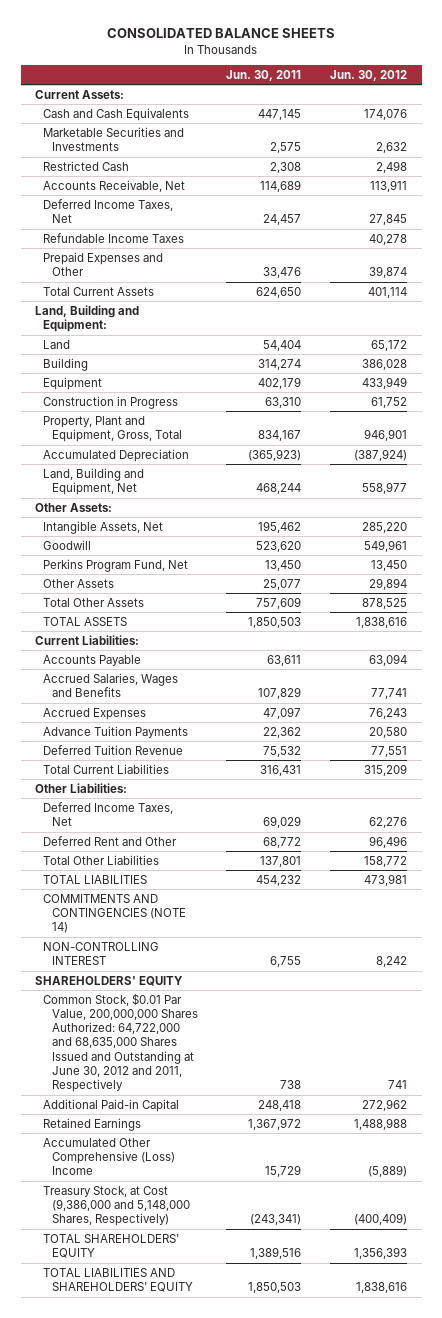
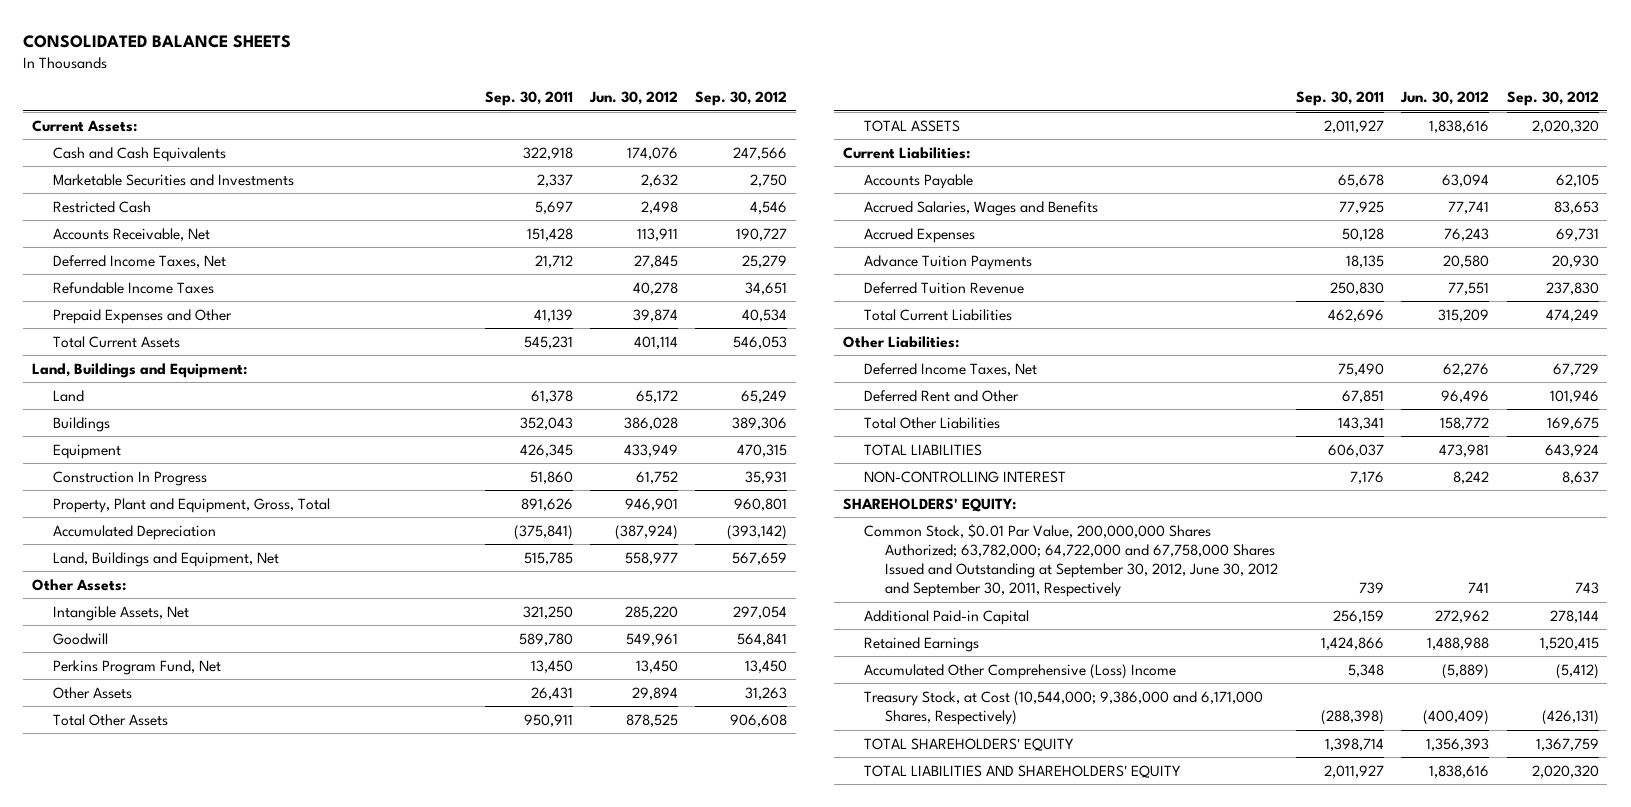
[226,69,302,81] Jun. 30, 2011 -> none
none -> [484,90,573,106] Sep. 30, 2011
none -> [695,90,788,106] Sep. 30, 2012
[35,304,140,333] Land, Building and Equipment: -> [31,362,247,378] Land, Buildings and Equipment:
[43,357,89,371] Building -> [53,416,111,432] Buildings
[43,395,179,409] Construction in Progress -> [53,470,208,486] Construction In Progress
[43,467,145,496] Land, Building and Equipment, Net -> [53,551,280,567] Land, Buildings and Equipment, Net
[43,893,186,934] COMMITMENTS AND CONTINGENCIES (NOTE 14) -> none
[35,975,184,986] SHAREHOLDERS' EQUITY -> [843,497,1017,512] SHAREHOLDERS' EQUITY:
[43,992,198,1093] Common Stock, $0.01 Par Value, 200,000,000 Shares Authorized: 64,722,000 and 68,635,000 Shares Issued and Outstanding at June 30, 2012 and 2011, Respectively -> [864,523,1279,598] Common Stock, $0.01 Par Value, 200,000,000 Shares Authorized; 63,782,000; 64,722,000 and 67,758,000 Shares Issued and Outstanding at September 30, 2012, June 30, 2012 and September 30, 2011, Respectively
[43,1185,190,1227] Treasury Stock, at Cost (9,386,000 and 5,148,000 Shares, Respectively) -> [864,690,1264,726] Treasury Stock, at Cost (10,544,000; 9,386,000 and 6,171,000 Shares, Respectively)

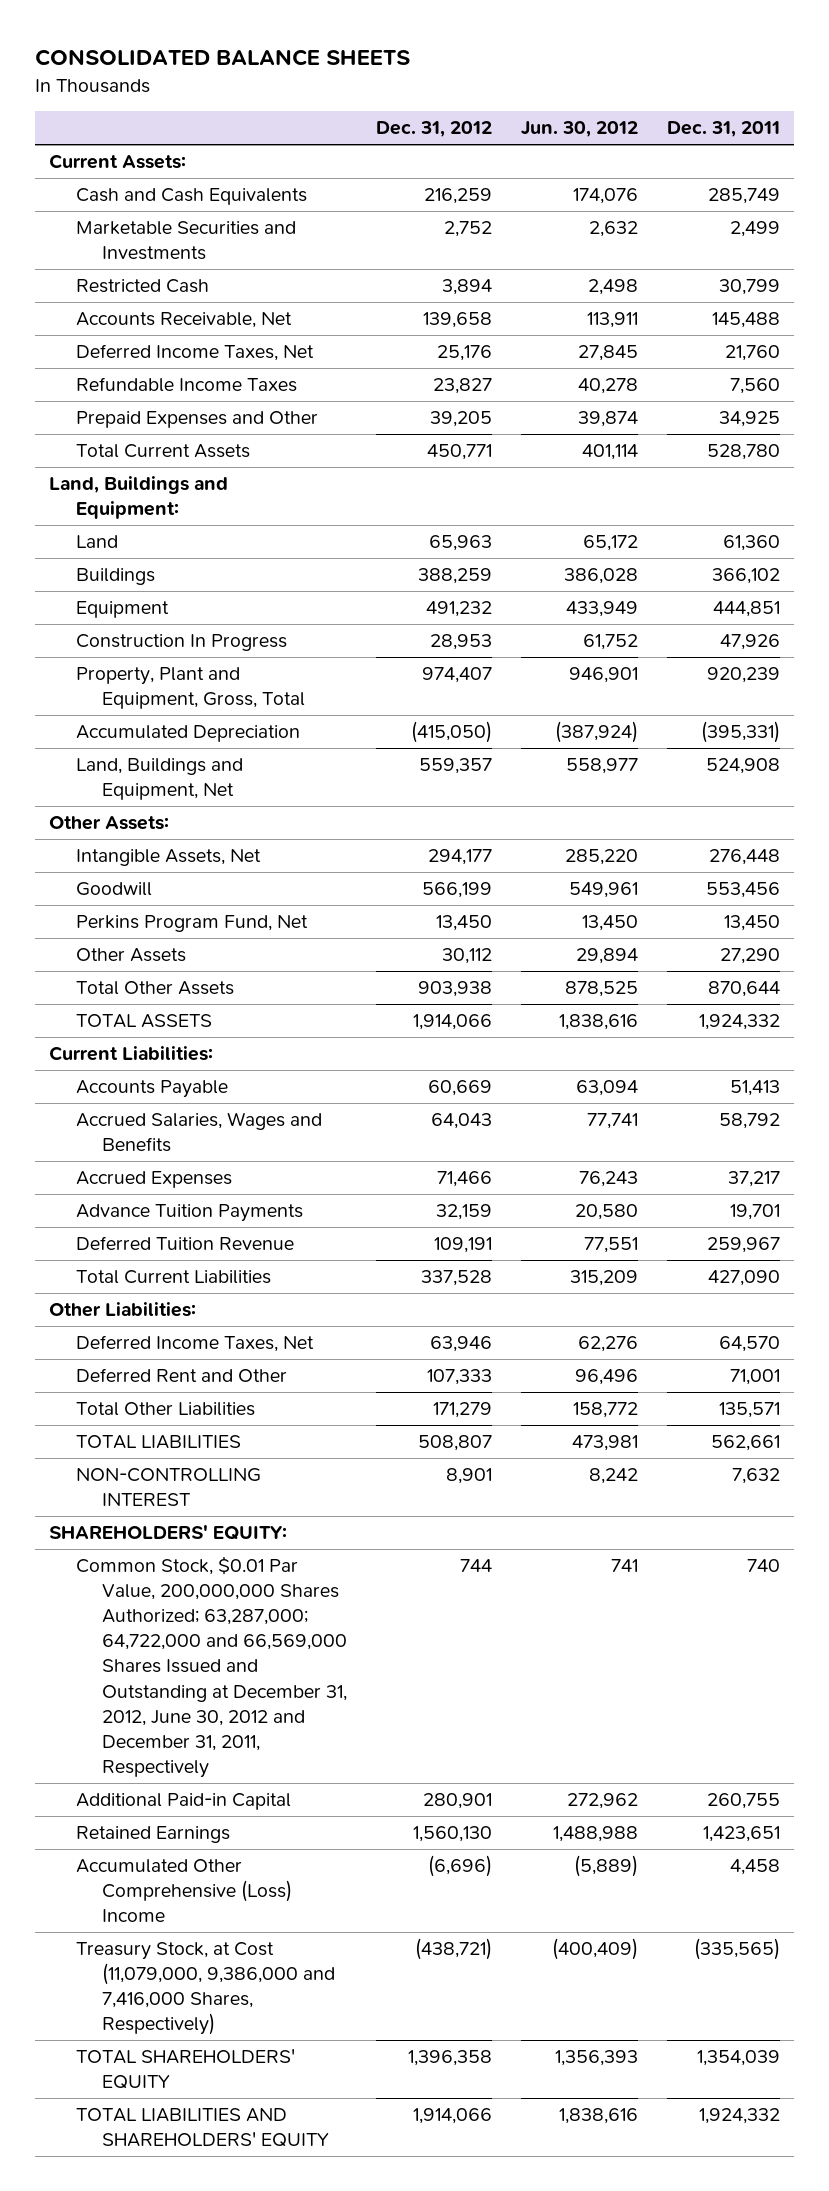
[484,90,573,106] Sep. 30, 2011 -> none
[695,90,788,106] Sep. 30, 2012 -> none
none -> [376,121,493,138] Dec. 31, 2012
none -> [666,121,780,138] Dec. 31, 2011
[864,523,1279,598] Common Stock, $0.01 Par Value, 200,000,000 Shares Authorized; 63,782,000; 64,722,000 and 67,758,000 Shares Issued and Outstanding at September 30, 2012, June 30, 2012 and September 30, 2011, Respectively -> [75,1556,348,1778] Common Stock, $0.01 Par Value, 200,000,000 Shares Authorized; 63,287,000; 64,722,000 and 66,569,000 Shares Issued and Outstanding at December 31, 2012, June 30, 2012 and December 31, 2011, Respectively
[864,690,1264,726] Treasury Stock, at Cost (10,544,000; 9,386,000 and 6,171,000 Shares, Respectively) -> [75,1942,336,2036] Treasury Stock, at Cost (11,079,000, 9,386,000 and 7,416,000 Shares, Respectively)

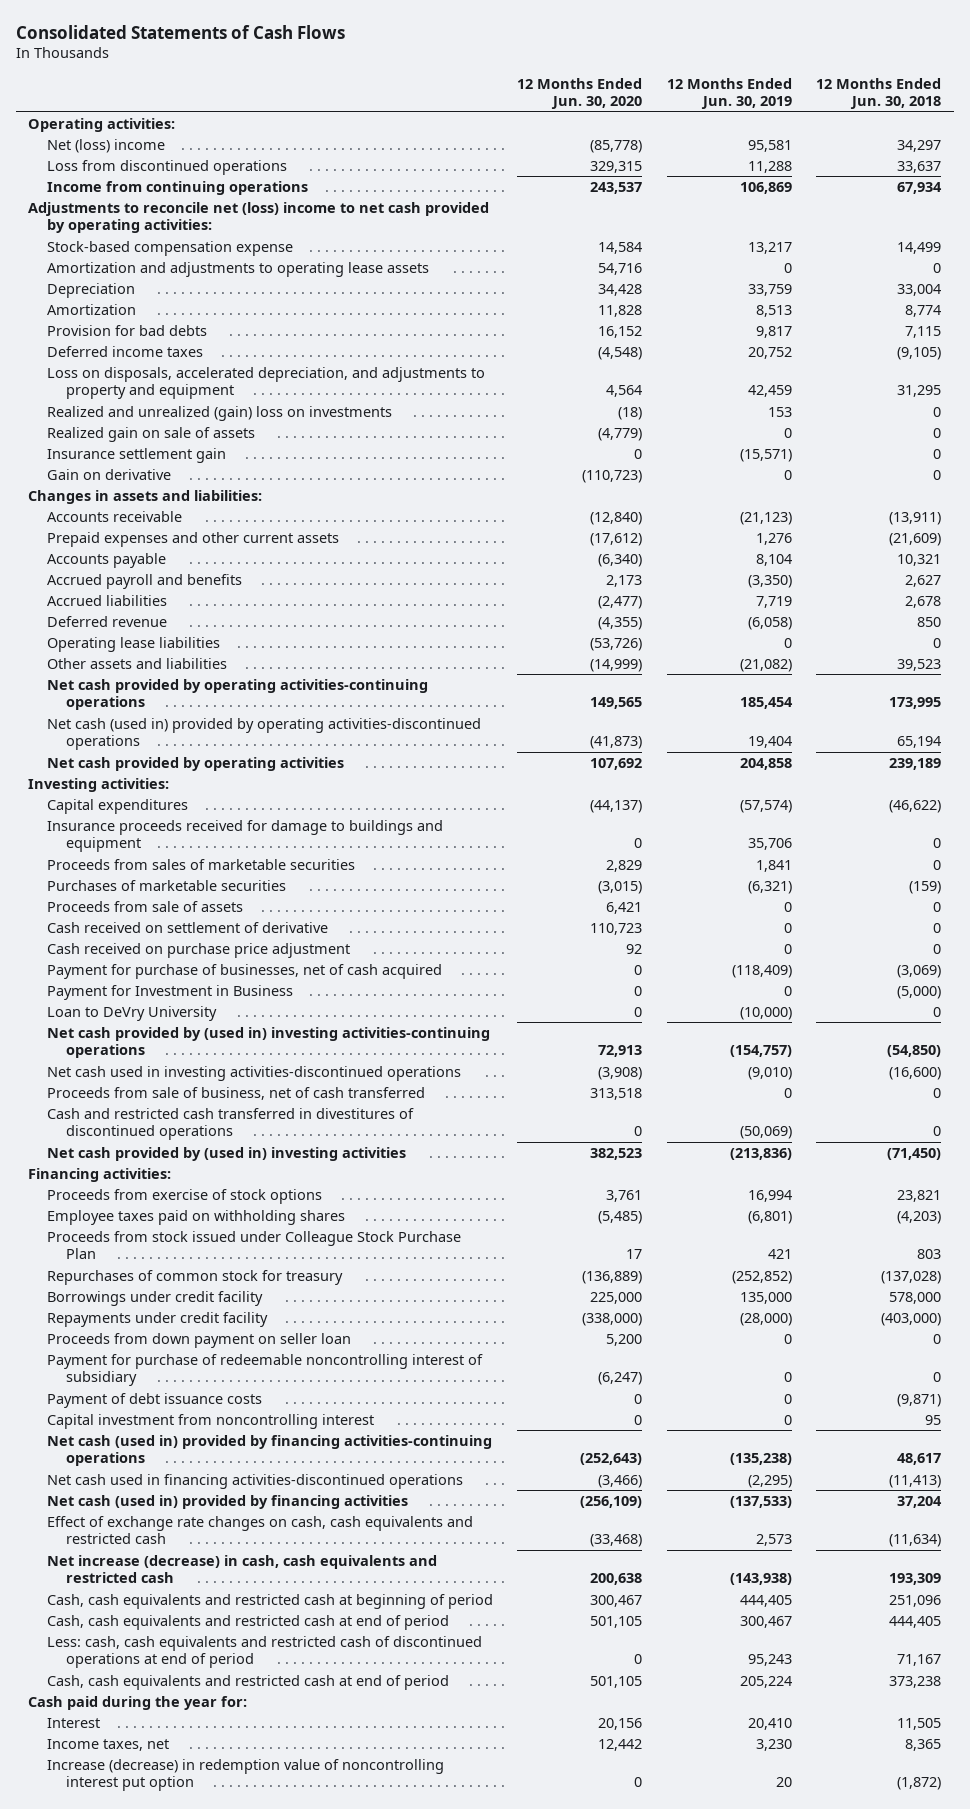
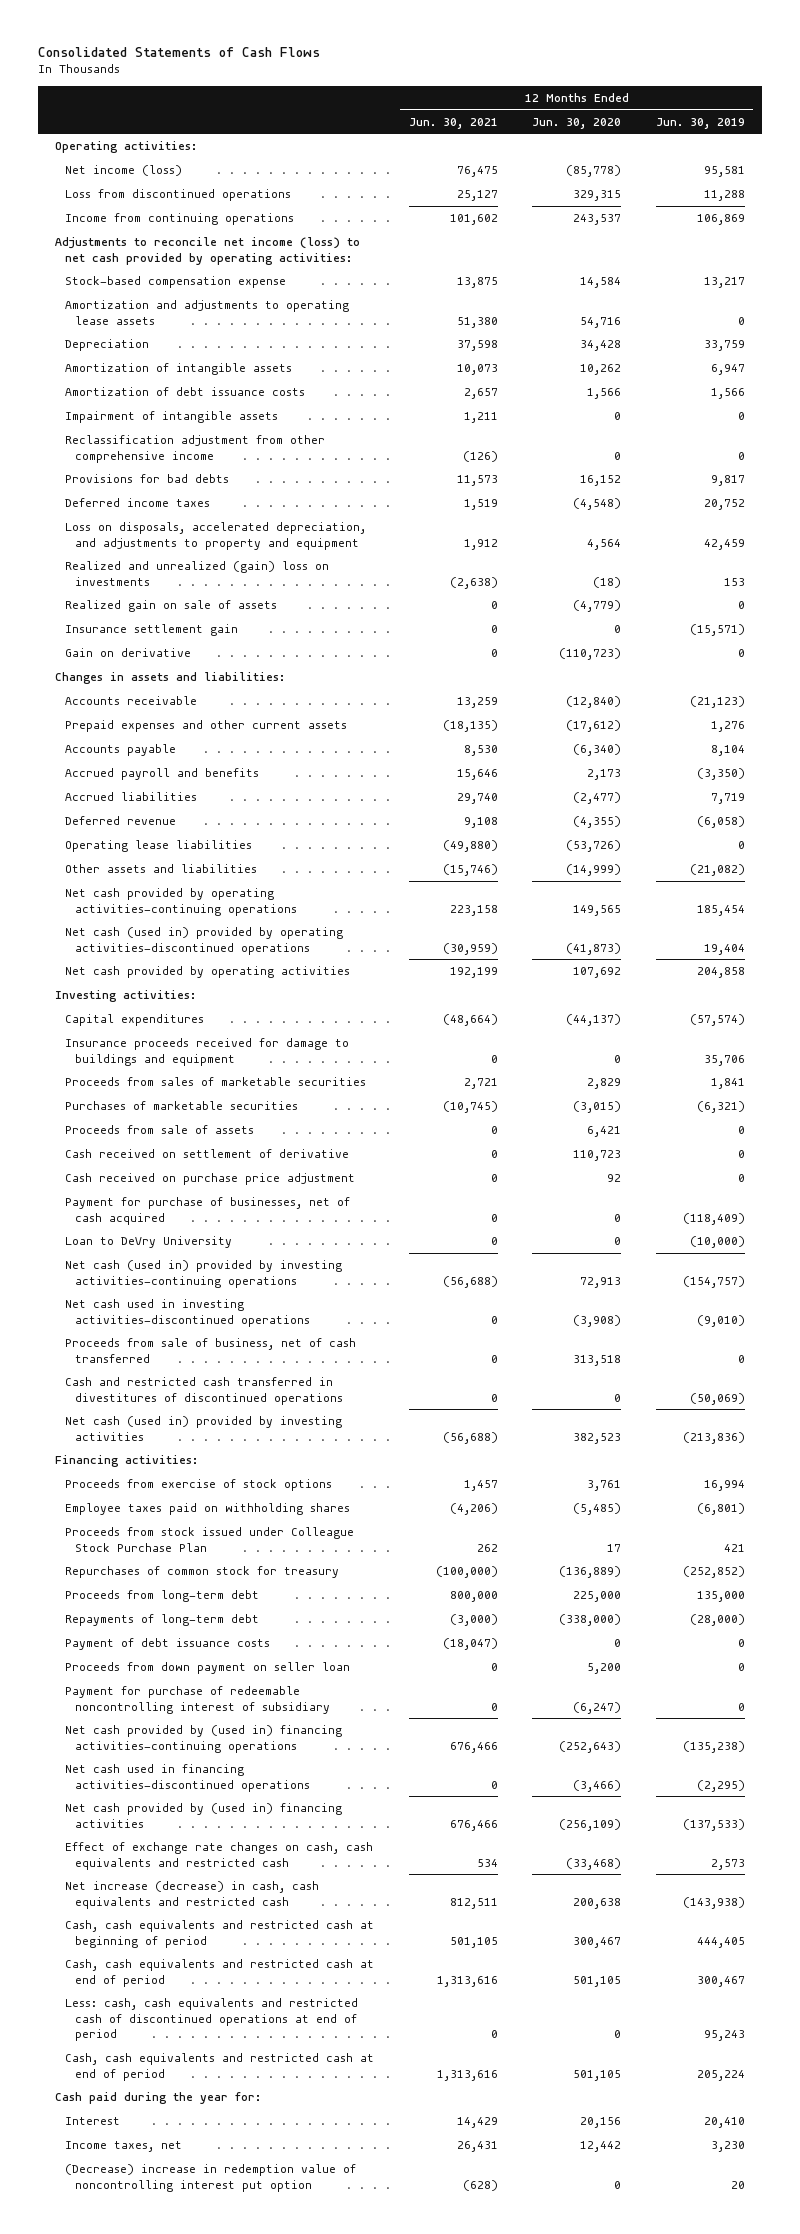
[816,77,942,110] 12 Months Ended Jun. 30, 2018 -> none
none -> [408,117,498,129] Jun. 30, 2021
[46,138,165,153] Net (loss) income -> [65,165,183,177] Net income (loss)
[28,201,490,234] Adjustments to reconcile net (loss) income to net cash provided by operating activities: -> [55,237,361,265] Adjustments to reconcile net income (loss) to net cash provided by operating activities:
[46,303,136,315] Amortization -> none
none -> [65,363,293,376] Amortization of intangible assets
none -> [65,387,306,397] Amortization of debt issuance costs
none -> [65,411,279,424] Impairment of intangible assets
none -> [65,435,326,463] Reclassification adjustment from other comprehensive income
[46,324,207,336] Provision for bad debts -> [65,474,230,484] Provisions for bad debts
[46,984,293,1000] Payment for Investment in Business -> none
[46,1026,490,1059] Net cash provided by (used in) investing activities-continuing operations -> [65,1260,343,1288] Net cash (used in) provided by investing activities-continuing operations
[46,1146,406,1161] Net cash provided by (used in) investing activities -> [65,1416,343,1441] Net cash (used in) provided by investing activities
[46,1290,263,1306] Borrowings under credit facility -> [65,1590,260,1603] Proceeds from long-term debt
[46,1311,268,1327] Repayments under credit facility -> [65,1614,260,1627] Repayments of long-term debt
[46,1392,262,1408] Payment of debt issuance costs -> [65,1638,271,1651] Payment of debt issuance costs
[46,1413,374,1429] Capital investment from noncontrolling interest -> none
[46,1434,492,1467] Net cash (used in) provided by financing activities-continuing operations -> [65,1725,343,1753] Net cash provided by (used in) financing activities-continuing operations
[46,1494,408,1509] Net cash (used in) provided by financing activities -> [65,1803,343,1828] Net cash provided by (used in) financing activities
[46,1758,444,1792] Increase (decrease) in redemption value of noncontrolling interest put option -> [65,2164,357,2192] (Decrease) increase in redemption value of noncontrolling interest put option

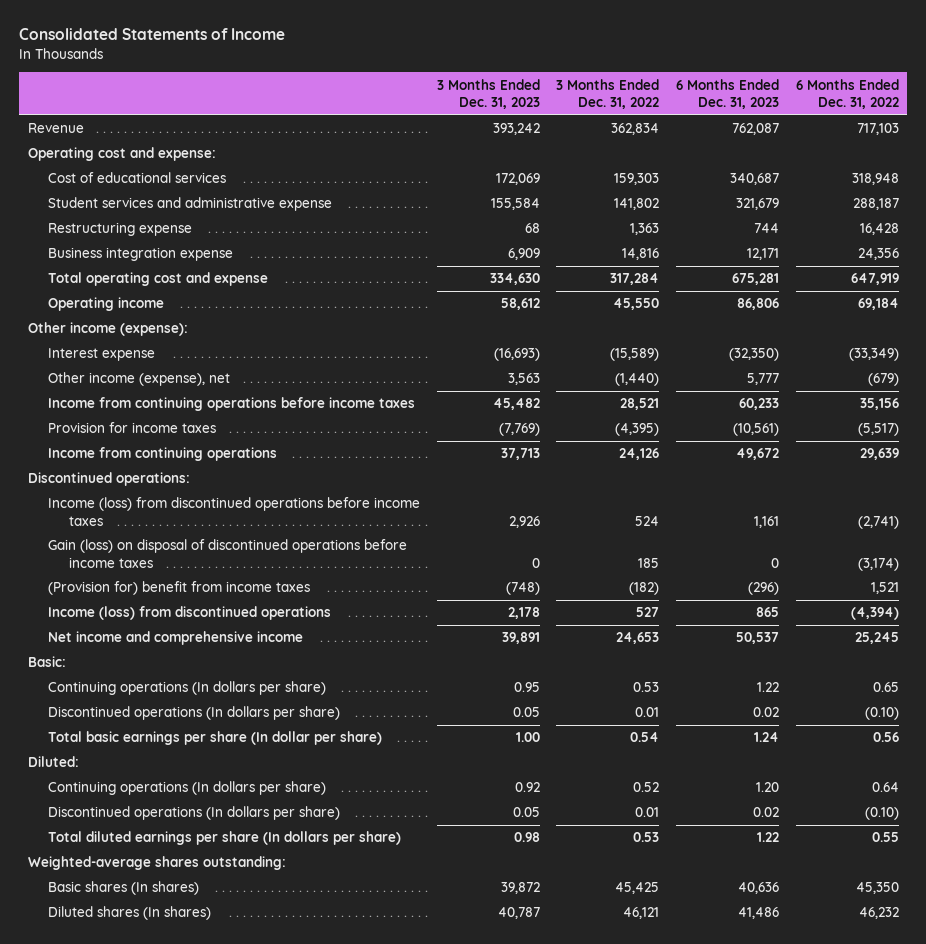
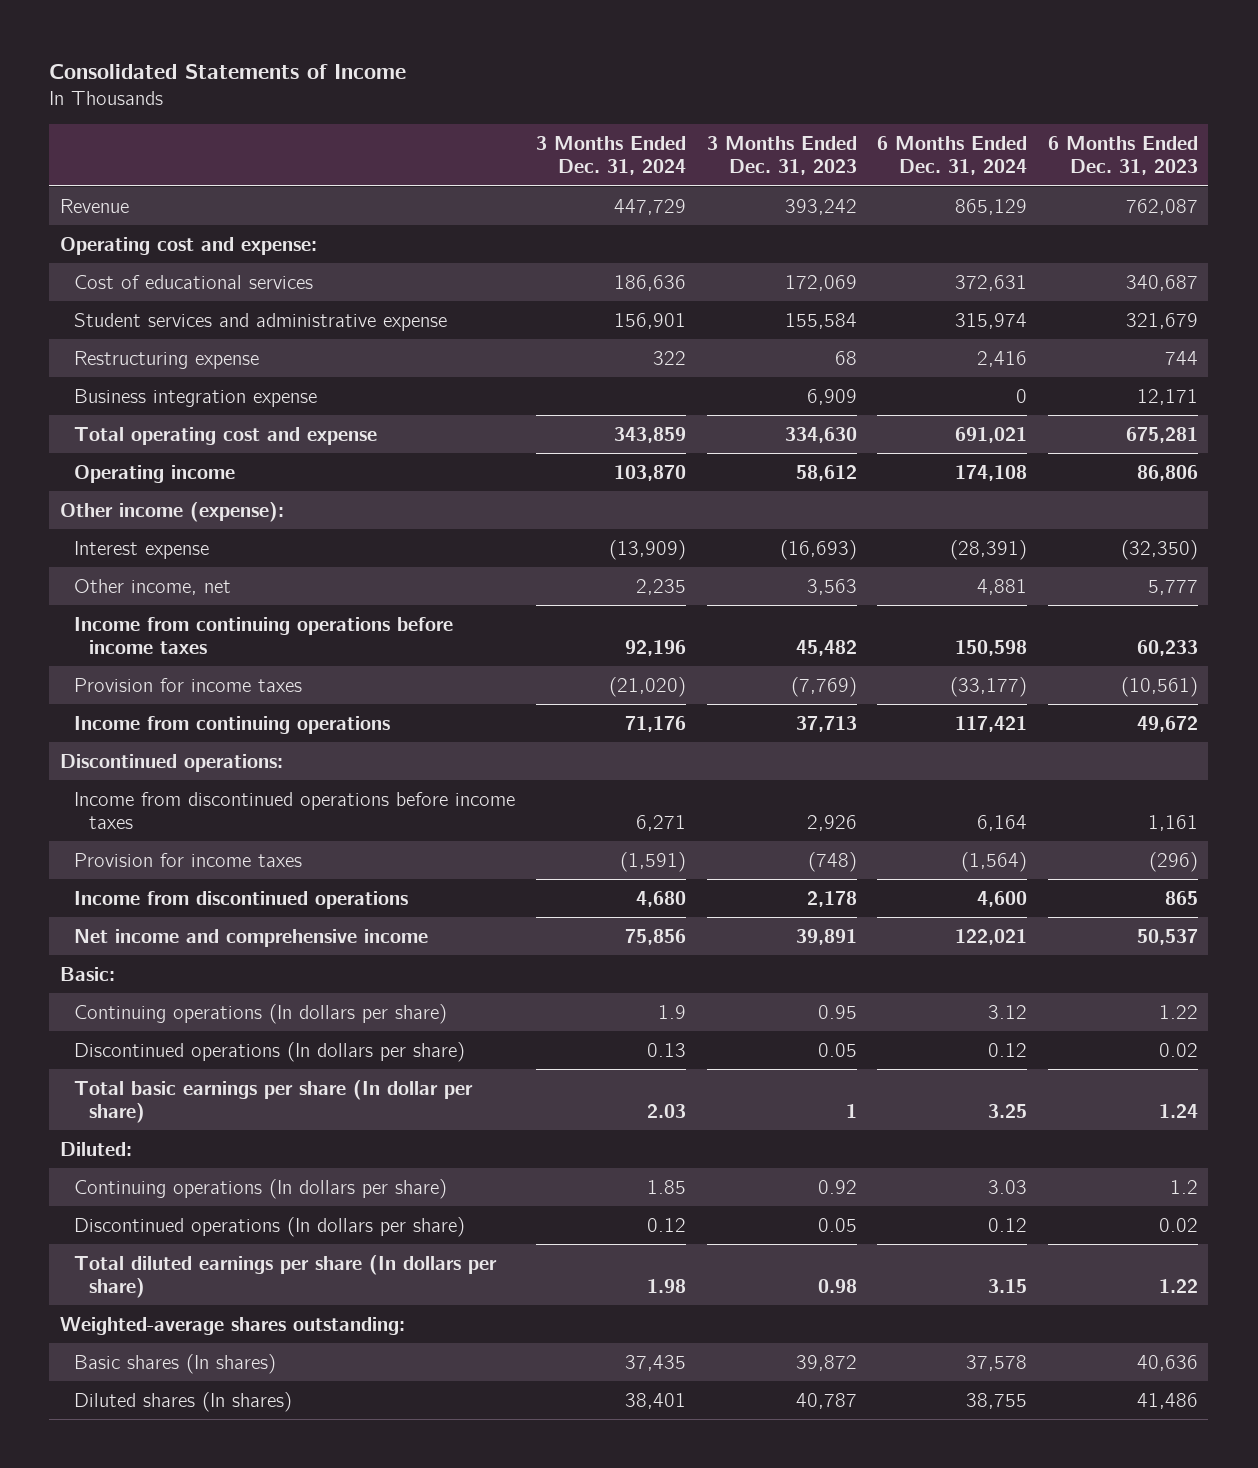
[556,78,660,110] 3 Months Ended Dec. 31, 2022 -> none
[795,78,899,110] 6 Months Ended Dec. 31, 2022 -> none
none -> [535,136,686,176] 3 Months Ended Dec. 31, 2024
none -> [877,136,1028,176] 6 Months Ended Dec. 31, 2024
[48,372,231,387] Other income (expense), net -> [74,578,232,595] Other income, net
[48,539,408,568] Gain (loss) on disposal of discontinued operations before income taxes -> none
[48,497,421,526] Income (loss) from discontinued operations before income taxes -> [74,791,516,829] Income from discontinued operations before income taxes
[48,581,311,596] (Provision for) benefit from income taxes -> [74,852,303,867] Provision for income taxes
[48,606,332,621] Income (loss) from discontinued operations -> [74,890,409,909] Income from discontinued operations
[515,732,540,743] 1.00 -> [845,1103,857,1118] 1
[756,782,780,793] 1.20 -> [1169,1179,1198,1194] 1.2

